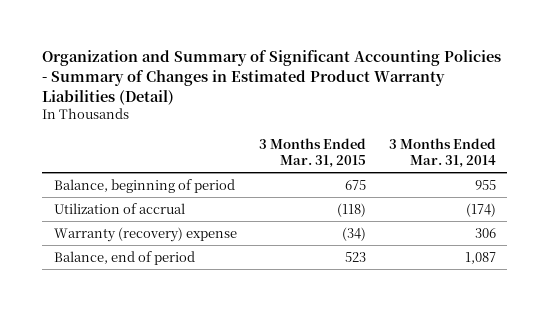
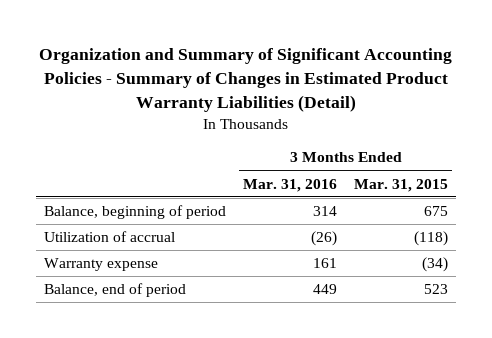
[388,137,496,168] 3 Months Ended Mar. 31, 2014 -> none
none -> [243,178,338,192] Mar. 31, 2016
[53,226,237,242] Warranty (recovery) expense -> [44,258,159,272] Warranty expense

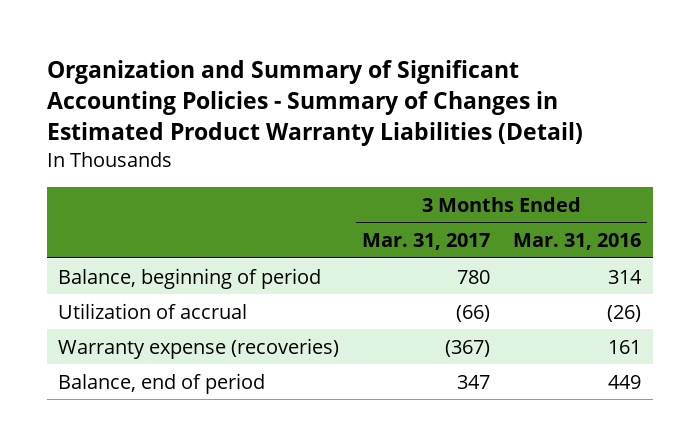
[353,178,448,192] Mar. 31, 2015 -> none
none -> [362,233,491,251] Mar. 31, 2017
[44,258,159,272] Warranty expense -> [58,337,340,359] Warranty expense (recoveries)

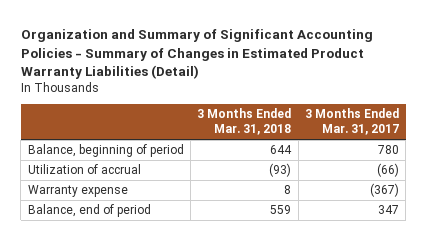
[513,233,642,251] Mar. 31, 2016 -> none
none -> [197,108,292,136] 3 Months Ended Mar. 31, 2018
[58,337,340,359] Warranty expense (recoveries) -> [27,185,128,198] Warranty expense

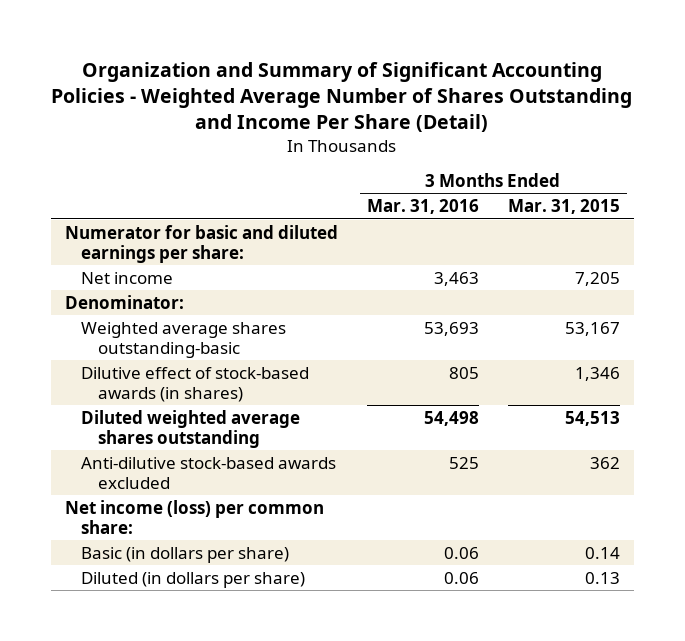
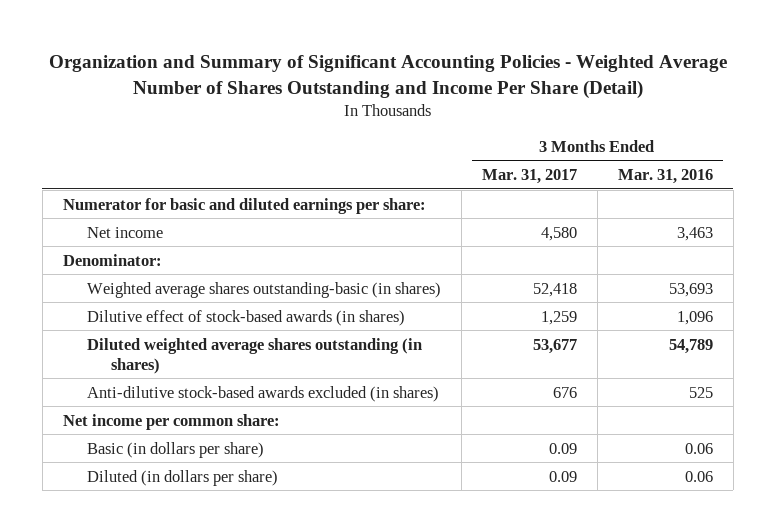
[507,199,620,215] Mar. 31, 2015 -> none
none -> [481,169,577,185] Mar. 31, 2017
[81,321,287,358] Weighted average shares outstanding-basic -> [86,281,441,298] Weighted average shares outstanding-basic (in shares)
[448,366,479,379] 805 -> [676,310,713,325] 1,096
[81,409,301,448] Diluted weighted average shares outstanding -> [86,337,422,374] Diluted weighted average shares outstanding (in shares)
[423,410,479,426] 54,498 -> [668,338,713,354] 54,789
[81,456,337,489] Anti-dilutive stock-based awards excluded -> [86,385,439,402] Anti-dilutive stock-based awards excluded (in shares)
[64,499,324,534] Net income (loss) per common share: -> [62,413,280,430] Net income per common share:

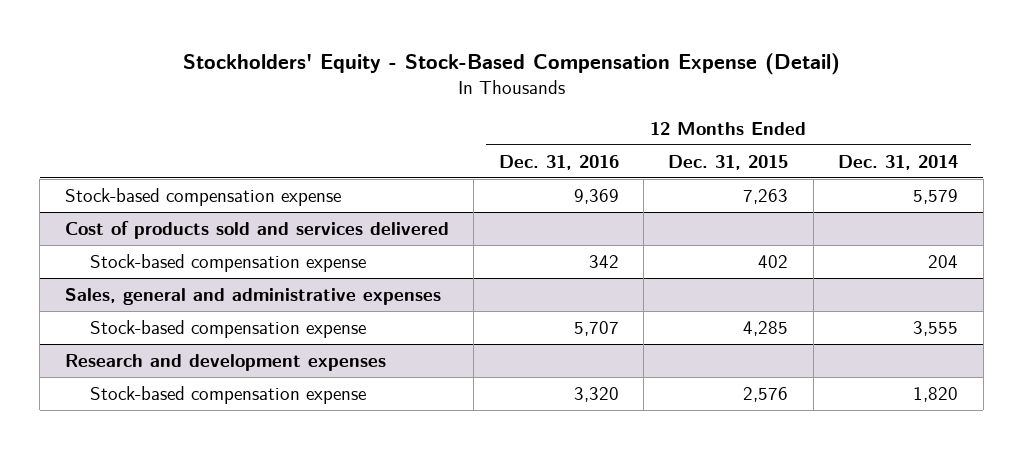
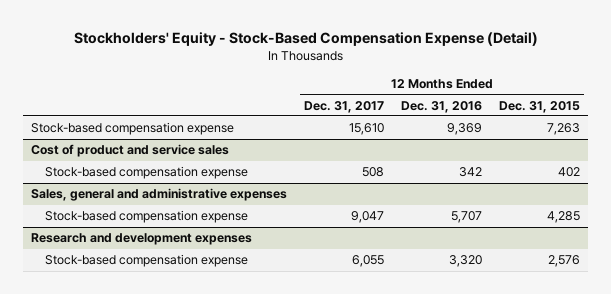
[838,154,959,170] Dec. 31, 2014 -> none
none -> [304,100,385,113] Dec. 31, 2017
[64,220,449,239] Cost of products sold and services delivered -> [31,144,230,158] Cost of product and service sales

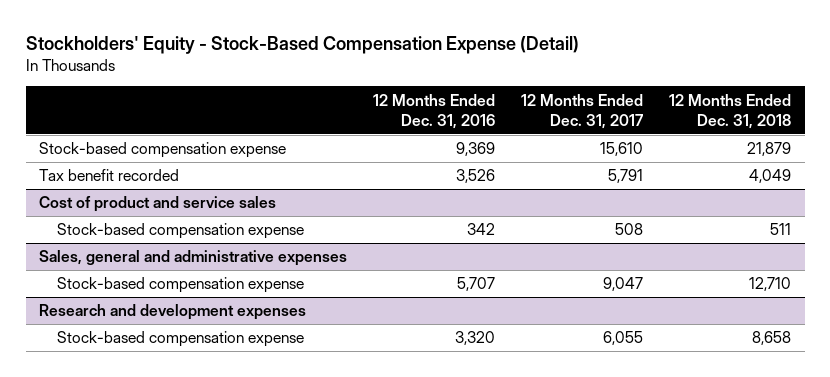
[498,100,580,113] Dec. 31, 2015 -> none
none -> [669,93,792,129] 12 Months Ended Dec. 31, 2018
none -> [38,169,179,182] Tax benefit recorded

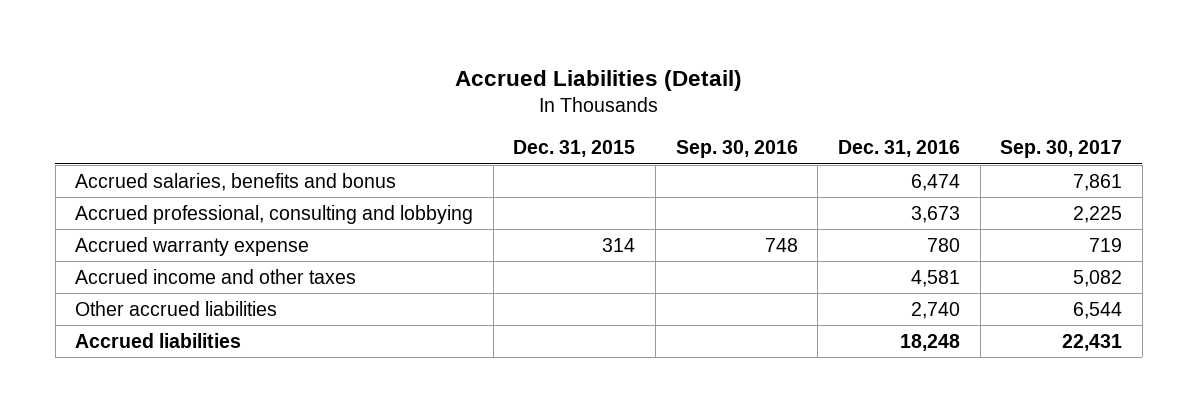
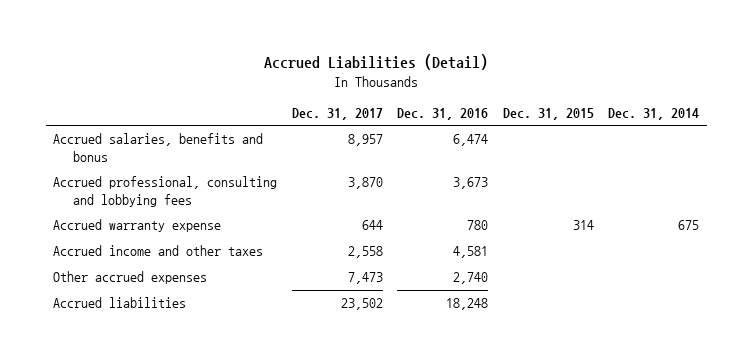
[675,140,798,159] Sep. 30, 2016 -> none
[1000,140,1123,159] Sep. 30, 2017 -> none
none -> [291,107,383,120] Dec. 31, 2017
none -> [608,107,700,120] Dec. 31, 2014
[75,204,474,224] Accrued professional, consulting and lobbying -> [52,176,277,207] Accrued professional, consulting and lobbying fees
[75,300,278,316] Other accrued liabilities -> [52,271,207,285] Other accrued expenses

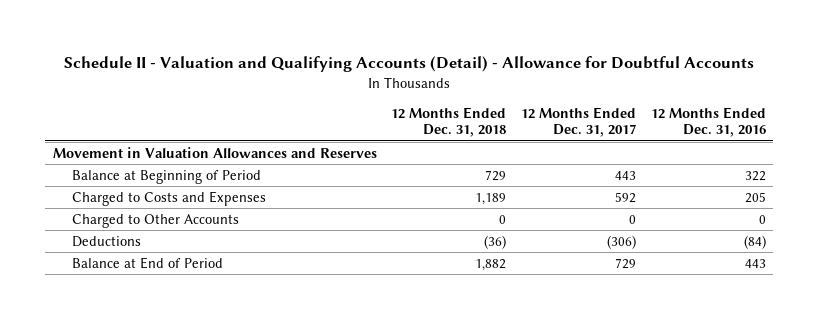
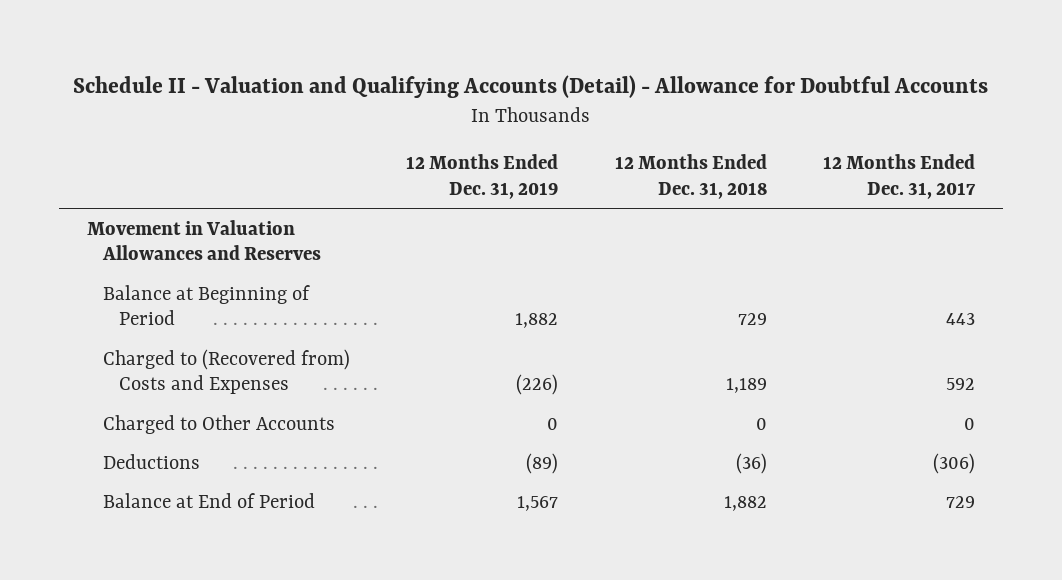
[650,106,766,138] 12 Months Ended Dec. 31, 2016 -> none
none -> [406,154,559,199] 12 Months Ended Dec. 31, 2019
[71,190,266,206] Charged to Costs and Expenses -> [103,348,351,395] Charged to (Recovered from) Costs and Expenses

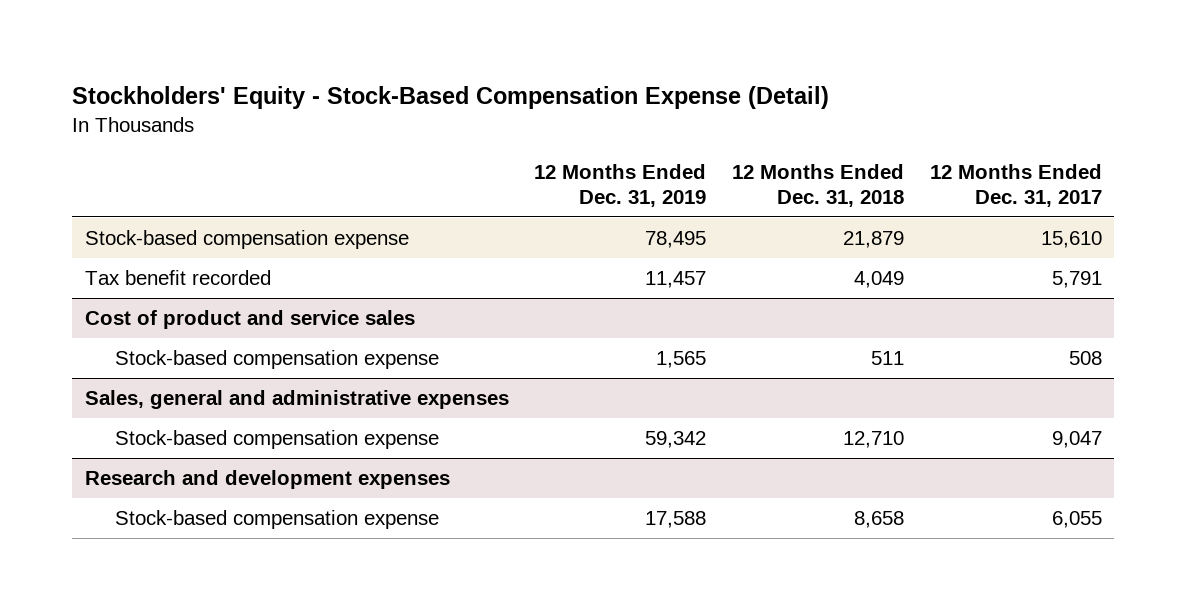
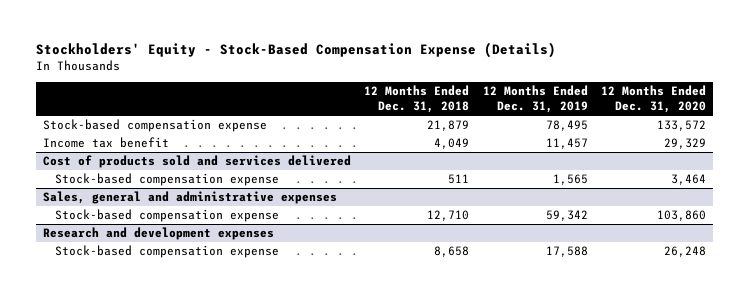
[71,85,829,109] Stockholders' Equity - Stock-Based Compensation Expense (Detail) -> [36,42,557,59] Stockholders' Equity - Stock-Based Compensation Expense (Details)
[929,164,1102,207] 12 Months Ended Dec. 31, 2017 -> none
none -> [601,85,707,114] 12 Months Ended Dec. 31, 2020
[84,270,271,286] Tax benefit recorded -> [42,137,169,149] Income tax benefit
[84,310,415,330] Cost of product and service sales -> [42,155,351,169] Cost of products sold and services delivered

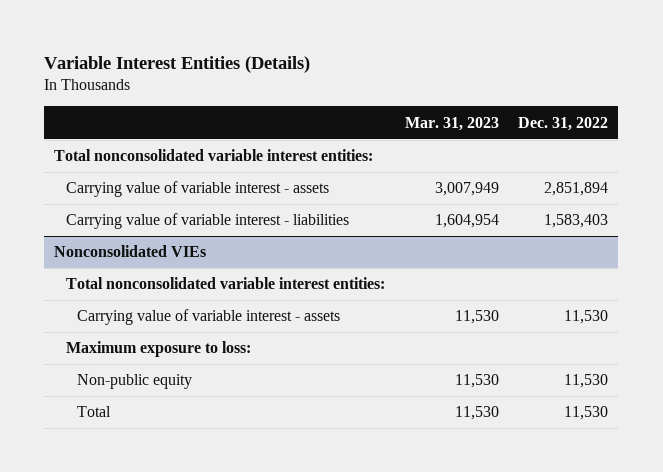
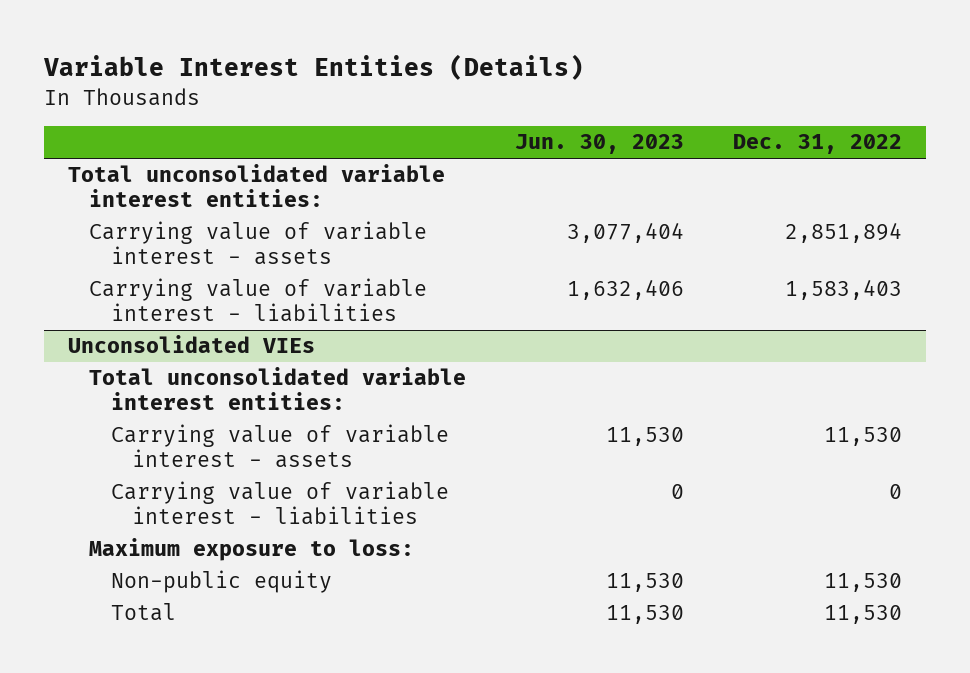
[404,116,499,131] Mar. 31, 2023 -> none
none -> [515,134,685,155] Jun. 30, 2023
[54,149,374,162] Total nonconsolidated variable interest entities: -> [68,164,446,207] Total unconsolidated variable interest entities:
[54,245,207,258] Nonconsolidated VIEs -> [68,335,316,354] Unconsolidated VIEs
[65,277,385,290] Total nonconsolidated variable interest entities: -> [89,367,467,410] Total unconsolidated variable interest entities:
none -> [110,481,449,525] Carrying value of variable interest - liabilities

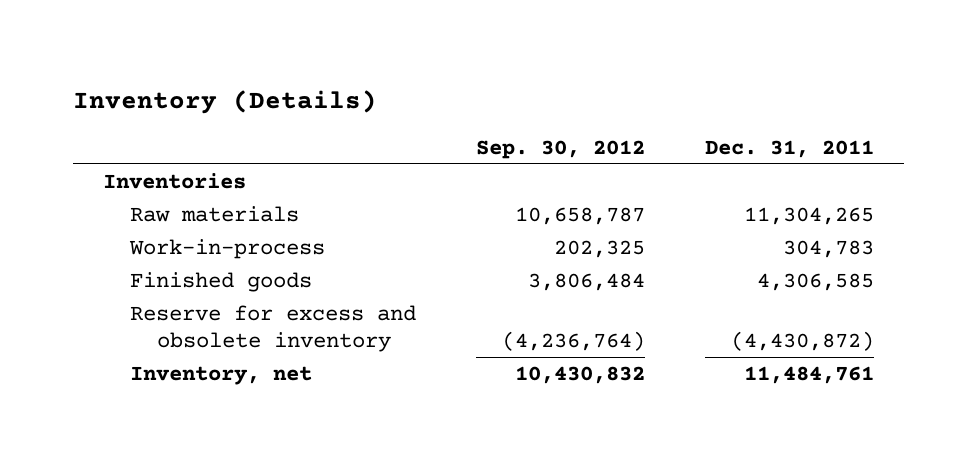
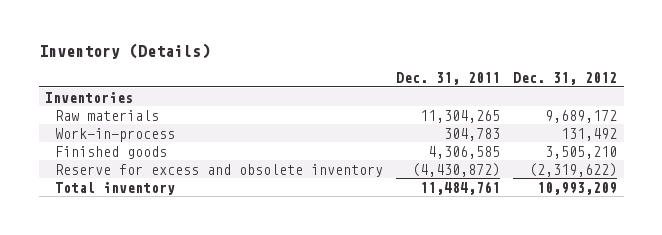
[475,139,645,159] Sep. 30, 2012 -> none
none -> [513,72,618,86] Dec. 31, 2012
[130,366,313,386] Inventory, net -> [55,181,176,195] Total inventory

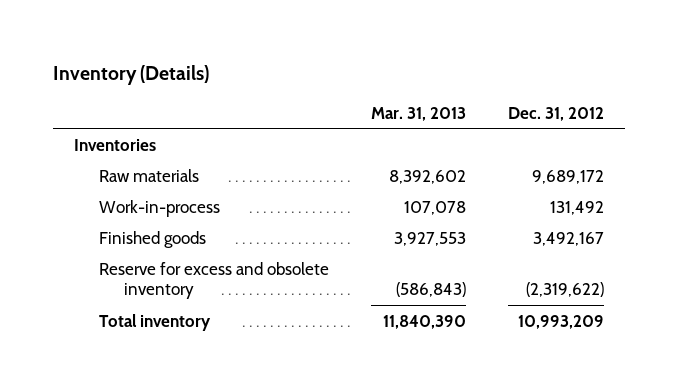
[396,72,501,86] Dec. 31, 2011 -> none
none -> [370,106,466,121] Mar. 31, 2013
[545,145,618,159] 3,505,210 -> [532,231,604,246] 3,492,167

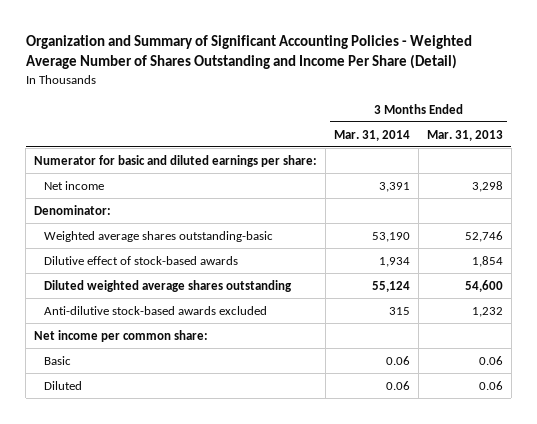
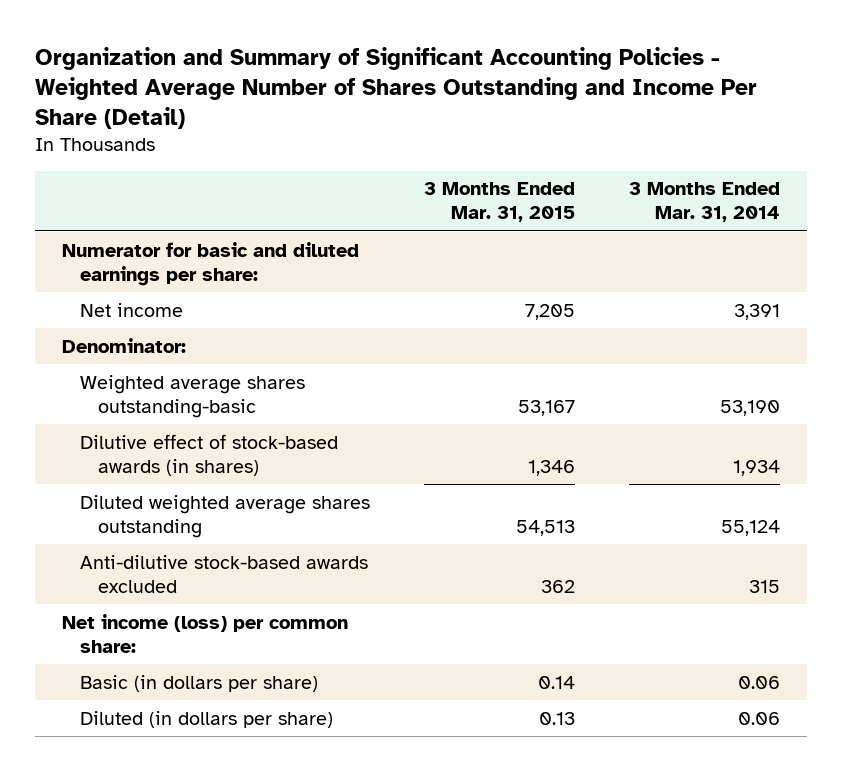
[426,129,503,141] Mar. 31, 2013 -> none
none -> [423,182,575,223] 3 Months Ended Mar. 31, 2015
[44,255,239,265] Dilutive effect of stock-based awards -> [79,433,338,476] Dilutive effect of stock-based awards (in shares)
[34,329,209,342] Net income per common share: -> [61,613,348,653] Net income (loss) per common share:
[44,355,72,365] Basic -> [79,674,318,692] Basic (in dollars per share)
[44,380,83,390] Diluted -> [79,710,333,728] Diluted (in dollars per share)

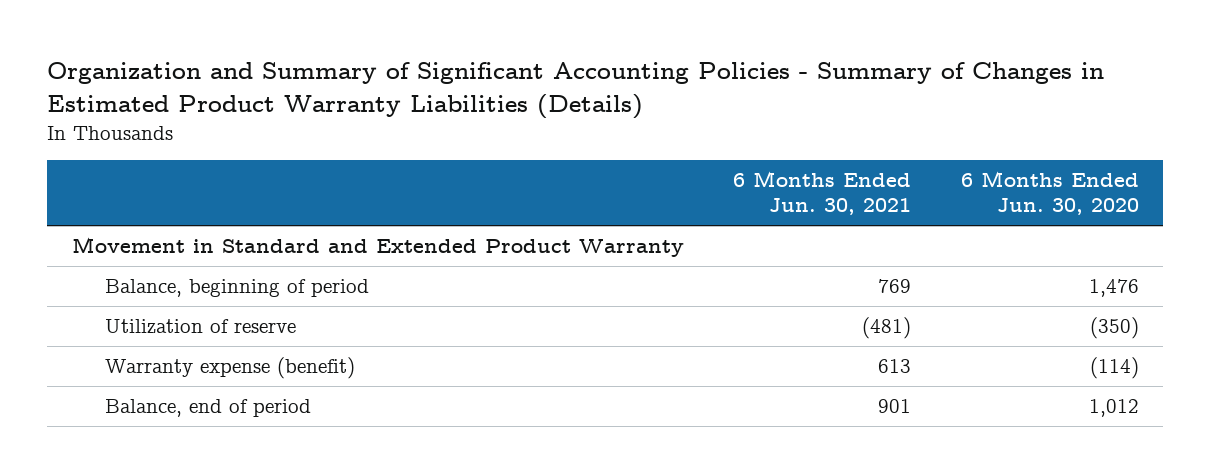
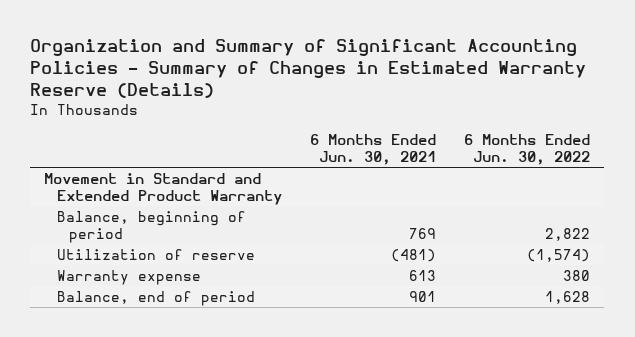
[47,62,1105,119] Organization and Summary of Significant Accounting Policies - Summary of Changes in Estimated Product Warranty Liabilities (Details) -> [30,39,587,99] Organization and Summary of Significant Accounting Policies - Summary of Changes in Estimated Warranty Reserve (Details)
[960,171,1139,216] 6 Months Ended Jun. 30, 2020 -> none
none -> [464,134,591,166] 6 Months Ended Jun. 30, 2022
[104,356,355,379] Warranty expense (benefit) -> [56,269,201,285] Warranty expense

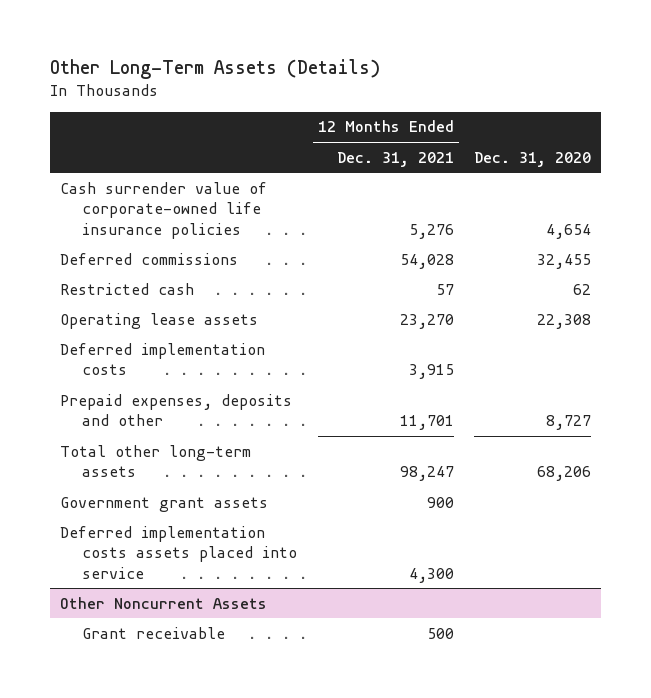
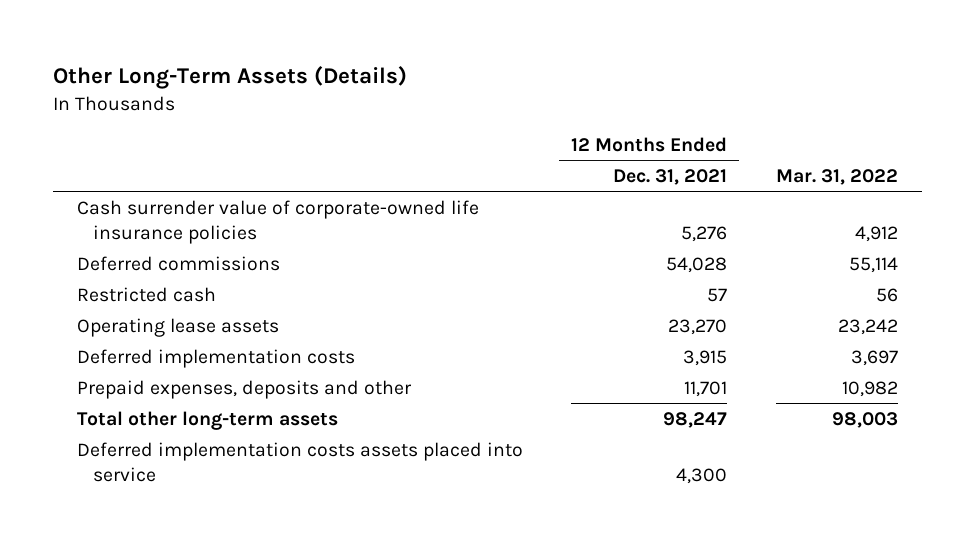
[474,151,592,167] Dec. 31, 2020 -> none
none -> [775,168,898,185] Mar. 31, 2022
[59,496,268,512] Government grant assets -> none
[59,596,267,609] Other Noncurrent Assets -> none
[82,626,226,639] Grant receivable -> none

